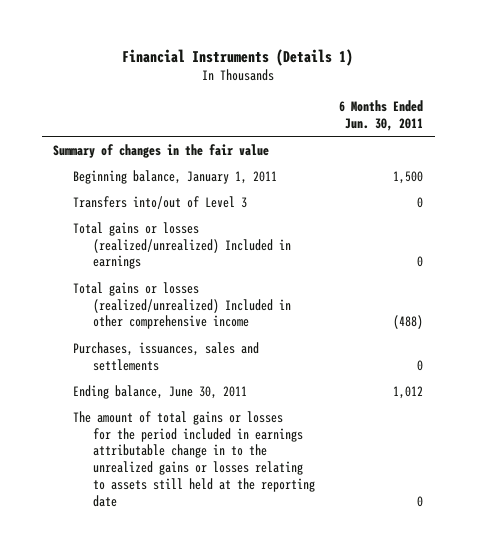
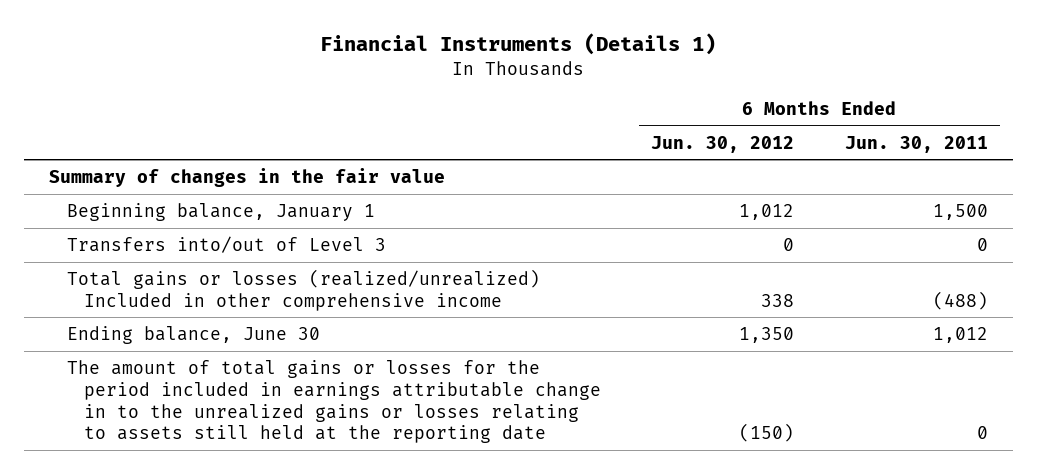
none -> [651,135,795,153] Jun. 30, 2012
[73,169,278,184] Beginning balance, January 1, 2011 -> [66,202,375,221] Beginning balance, January 1
[73,221,292,270] Total gains or losses (realized/unrealized) Included in earnings -> none
[73,341,260,371] Purchases, issuances, sales and settlements -> none
[73,384,248,399] Ending balance, June 30, 2011 -> [66,325,320,344] Ending balance, June 30

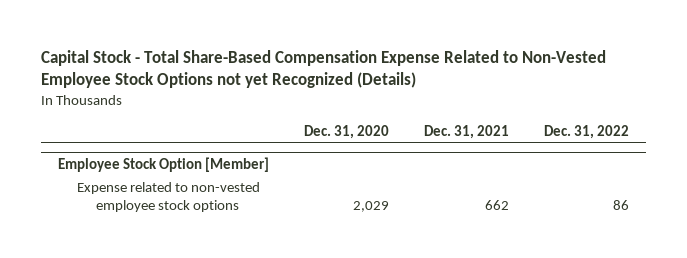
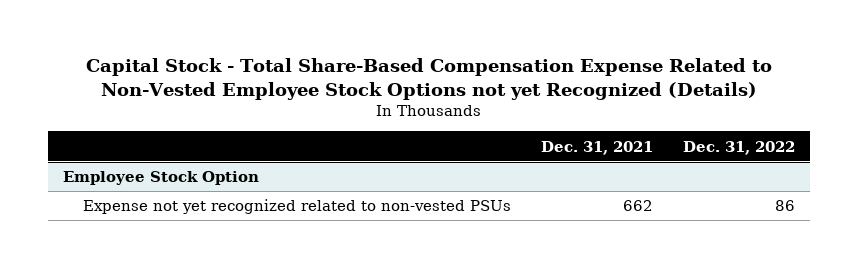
[304,124,390,139] Dec. 31, 2020 -> none
[58,157,270,173] Employee Stock Option [Member] -> [63,171,260,186] Employee Stock Option
[77,182,261,213] Expense related to non-vested employee stock options -> [83,199,512,215] Expense not yet recognized related to non-vested PSUs

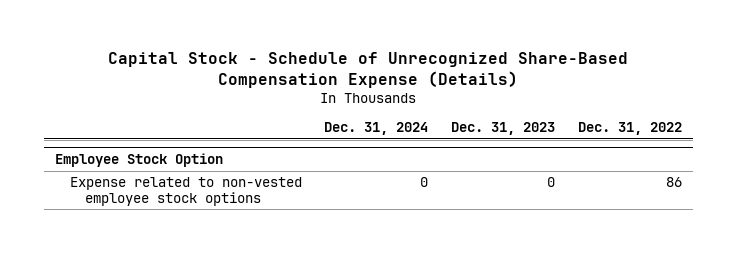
[85,57,772,100] Capital Stock - Total Share-Based Compensation Expense Related to Non-Vested Employee Stock Options not yet Recognized (Details) -> [108,52,629,88] Capital Stock - Schedule of Unrecognized Share-Based Compensation Expense (Details)
[541,140,654,155] Dec. 31, 2021 -> none
none -> [324,122,429,136] Dec. 31, 2024
none -> [450,122,555,136] Dec. 31, 2023
[83,199,512,215] Expense not yet recognized related to non-vested PSUs -> [69,177,302,206] Expense related to non-vested employee stock options

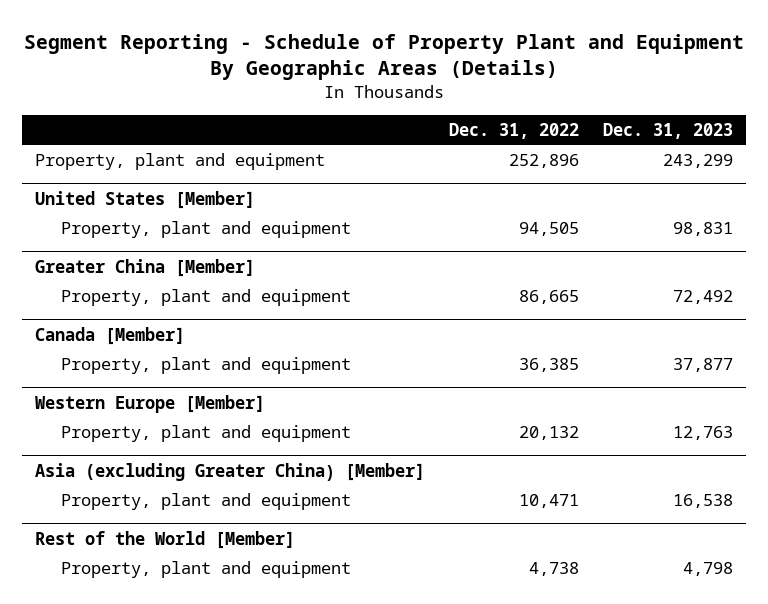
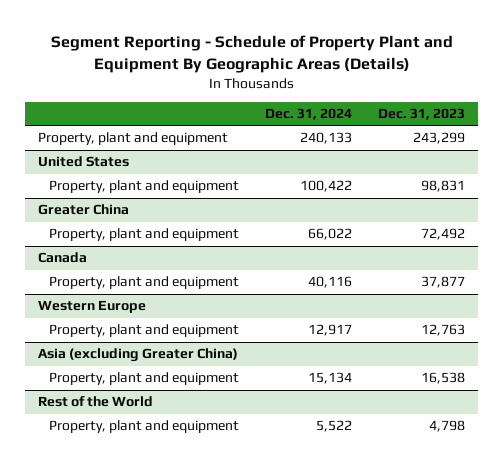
[448,122,579,139] Dec. 31, 2022 -> none
none -> [264,107,352,120] Dec. 31, 2024
[34,190,255,209] United States [Member] -> [38,156,130,168] United States
[34,258,255,277] Greater China [Member] -> [38,204,130,216] Greater China
[34,326,185,345] Canada [Member] -> [38,252,88,264] Canada
[34,394,265,413] Western Europe [Member] -> [38,300,147,314] Western Europe
[34,462,425,481] Asia (excluding Greater China) [Member] -> [38,348,239,363] Asia (excluding Greater China)
[34,530,295,549] Rest of the World [Member] -> [38,396,154,408] Rest of the World

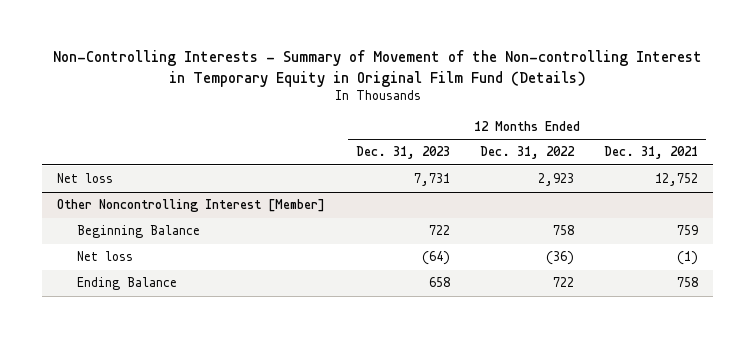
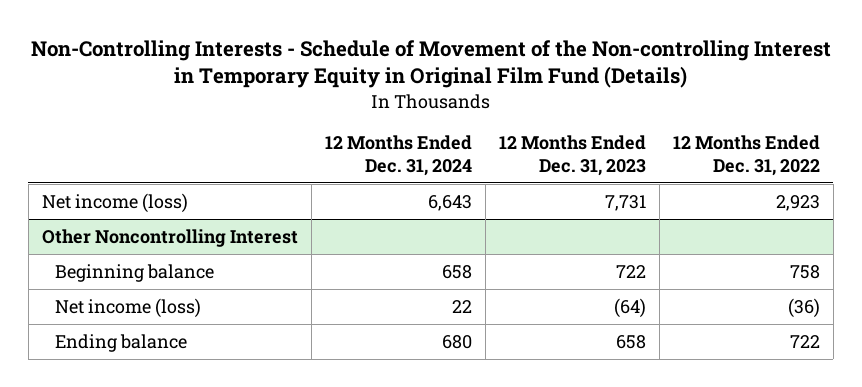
[52,50,702,87] Non-Controlling Interests - Summary of Movement of the Non-controlling Interest in Temporary Equity in Original Film Fund (Details) -> [30,39,831,89] Non-Controlling Interests - Schedule of Movement of the Non-controlling Interest in Temporary Equity in Original Film Fund (Details)
[603,146,698,160] Dec. 31, 2021 -> none
none -> [324,135,472,176] 12 Months Ended Dec. 31, 2024
[57,173,114,184] Net loss -> [41,192,188,213] Net income (loss)
[57,199,326,213] Other Noncontrolling Interest [Member] -> [41,228,298,247] Other Noncontrolling Interest
[76,225,200,239] Beginning Balance -> [54,263,214,282] Beginning balance
[76,251,133,262] Net loss -> [54,297,201,318] Net income (loss)
[76,277,177,291] Ending Balance -> [54,333,187,352] Ending balance

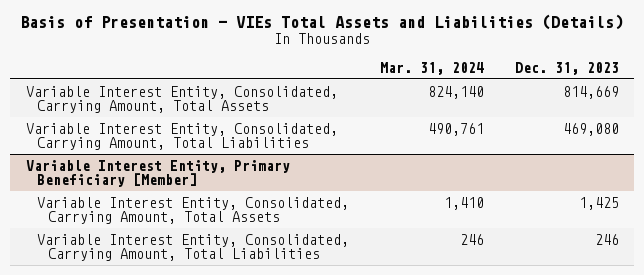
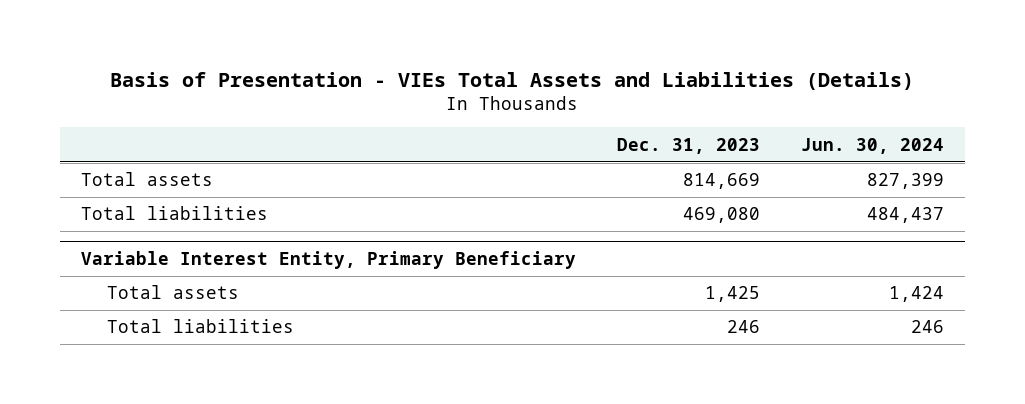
[379,61,484,75] Mar. 31, 2024 -> none
none -> [801,137,945,154] Jun. 30, 2024
[25,85,338,114] Variable Interest Entity, Consolidated, Carrying Amount, Total Assets -> [80,172,213,187] Total assets
[25,122,338,151] Variable Interest Entity, Consolidated, Carrying Amount, Total Liabilities -> [80,206,268,221] Total liabilities
[25,159,290,188] Variable Interest Entity, Primary Beneficiary [Member] -> [80,251,576,270] Variable Interest Entity, Primary Beneficiary
[36,196,349,225] Variable Interest Entity, Consolidated, Carrying Amount, Total Assets -> [106,285,239,300] Total assets
[36,233,349,262] Variable Interest Entity, Consolidated, Carrying Amount, Total Liabilities -> [106,319,294,334] Total liabilities

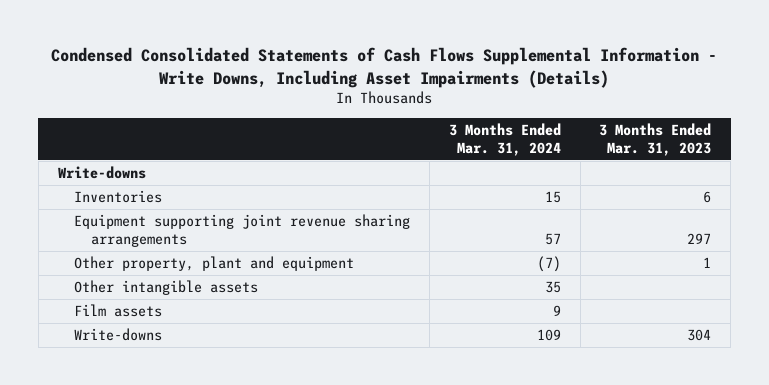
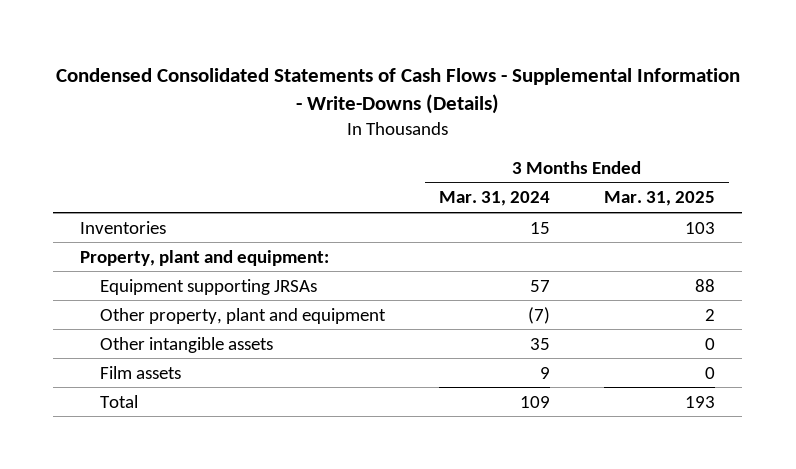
[51,46,718,88] Condensed Consolidated Statements of Cash Flows Supplemental Information - Write Downs, Including Asset Impairments (Details) -> [55,67,740,115] Condensed Consolidated Statements of Cash Flows - Supplemental Information - Write-Downs (Details)
[599,122,712,156] 3 Months Ended Mar. 31, 2023 -> none
none -> [604,191,716,207] Mar. 31, 2025
[57,166,146,180] Write-downs -> none
none -> [80,249,330,266] Property, plant and equipment:
[74,214,411,247] Equipment supporting joint revenue sharing arrangements -> [99,278,317,295] Equipment supporting JRSAs
[74,328,163,342] Write-downs -> [99,394,138,408] Total

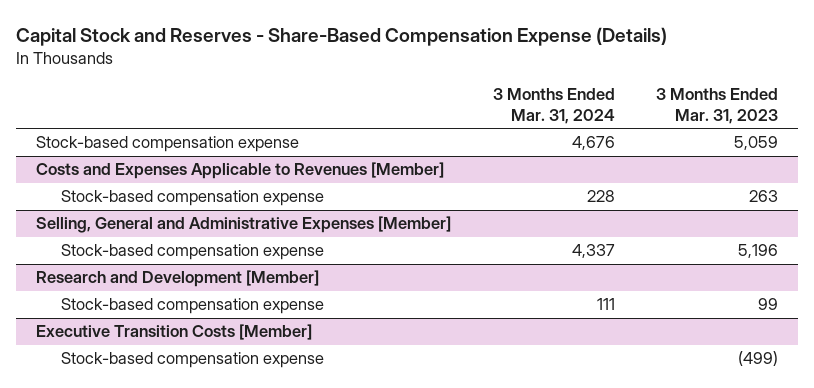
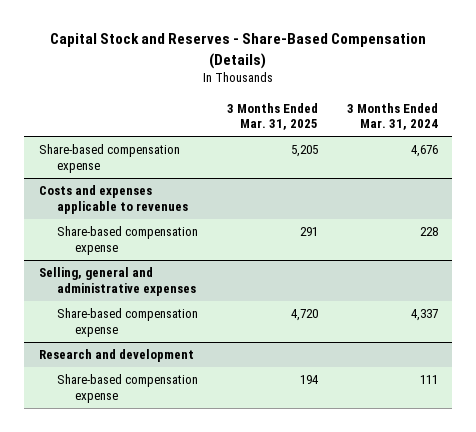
[15,26,667,46] Capital Stock and Reserves - Share-Based Compensation Expense (Details) -> [50,33,427,69] Capital Stock and Reserves - Share-Based Compensation (Details)
[655,87,778,125] 3 Months Ended Mar. 31, 2023 -> none
none -> [226,102,318,131] 3 Months Ended Mar. 31, 2025
[36,324,313,341] Executive Transition Costs [Member] -> none
[61,352,325,369] Stock-based compensation expense -> none
[36,136,300,153] Stock-based compensation expense -> [38,144,180,173] Share-based compensation expense
[36,162,445,180] Costs and Expenses Applicable to Revenues [Member] -> [38,185,188,214] Costs and expenses applicable to revenues
[61,190,325,207] Stock-based compensation expense -> [56,226,198,255] Share-based compensation expense
[36,216,452,234] Selling, General and Administrative Expenses [Member] -> [38,267,196,296] Selling, general and administrative expenses
[61,244,325,261] Stock-based compensation expense -> [56,308,198,337] Share-based compensation expense
[36,270,320,288] Research and Development [Member] -> [38,349,194,363] Research and development
[61,298,325,315] Stock-based compensation expense -> [56,374,198,403] Share-based compensation expense

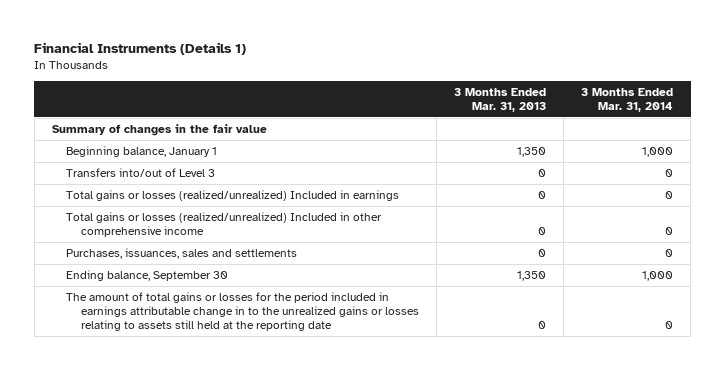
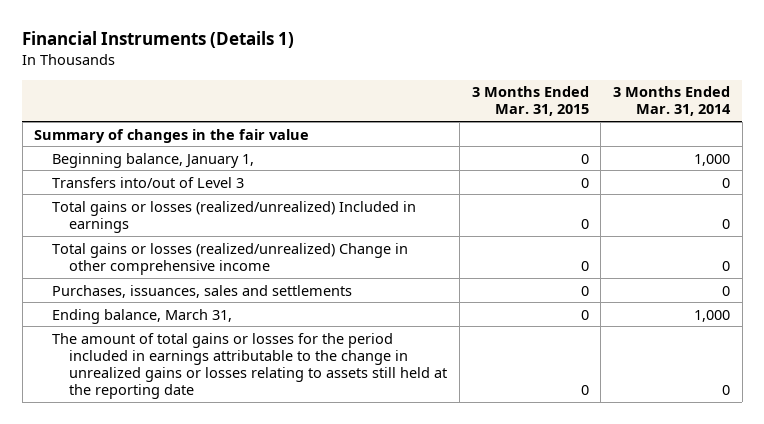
[453,87,546,112] 3 Months Ended Mar. 31, 2013 -> none
none -> [471,86,589,117] 3 Months Ended Mar. 31, 2015
[66,146,218,158] Beginning balance, January 1 -> [51,152,254,168] Beginning balance, January 1,
[66,212,383,238] Total gains or losses (realized/unrealized) Included in other comprehensive income -> [51,242,408,275] Total gains or losses (realized/unrealized) Change in other comprehensive income
[66,270,229,282] Ending balance, September 30 -> [51,308,232,324] Ending balance, March 31,
[66,292,419,332] The amount of total gains or losses for the period included in earnings attributable change in to the unrealized gains or losses relating to assets still held at the reporting date -> [51,332,447,400] The amount of total gains or losses for the period included in earnings attributable to the change in unrealized gains or losses relating to assets still held at the reporting date

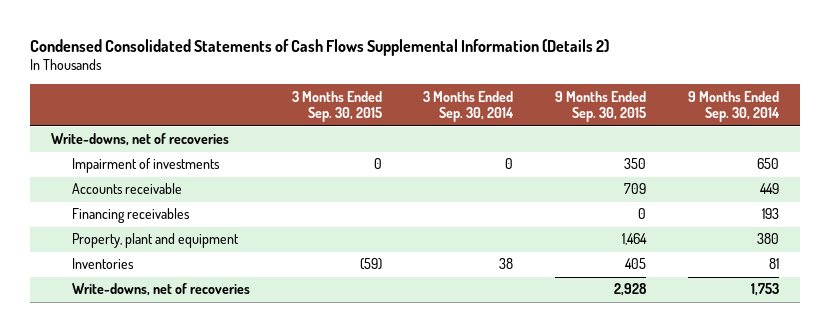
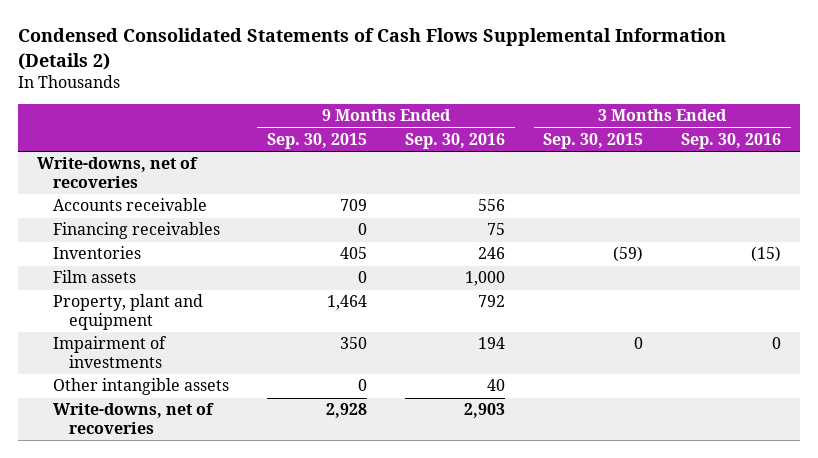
[423,90,515,123] 3 Months Ended Sep. 30, 2014 -> none
[687,90,780,123] 9 Months Ended Sep. 30, 2014 -> none
none -> [405,132,506,149] Sep. 30, 2016
none -> [681,132,782,149] Sep. 30, 2016
none -> [52,270,136,284] Film assets
[71,233,239,249] Property, plant and equipment -> [52,294,203,331] Property, plant and equipment
[71,158,220,174] Impairment of investments -> [52,336,167,369] Impairment of investments
none -> [52,378,229,396] Other intangible assets

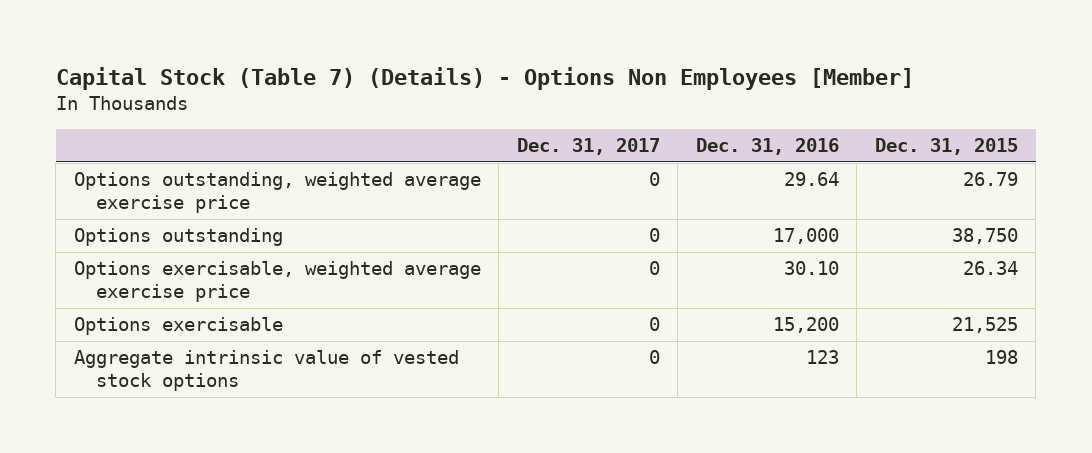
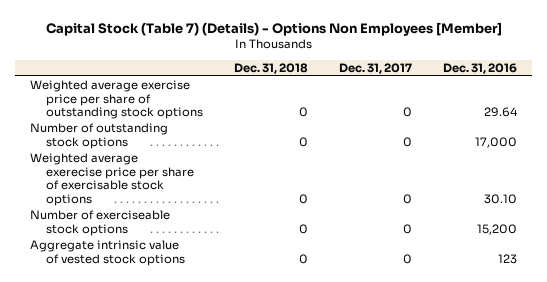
[874,137,1018,155] Dec. 31, 2015 -> none
none -> [234,62,309,74] Dec. 31, 2018
[73,172,481,213] Options outstanding, weighted average exercise price -> [30,80,204,120] Weighted average exercise price per share of outstanding stock options
[73,228,283,247] Options outstanding -> [30,123,169,149] Number of outstanding stock options
[73,261,481,302] Options exercisable, weighted average exercise price -> [30,153,195,206] Weighted average exerecise price per share of exercisable stock options
[73,317,283,336] Options exercisable -> [30,210,171,236] Number of exerciseable stock options

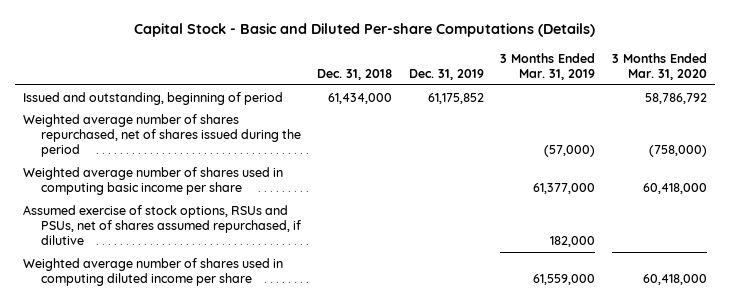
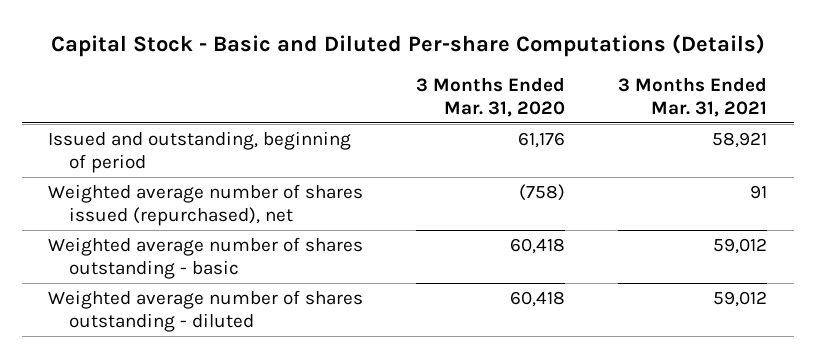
[317,69,393,81] Dec. 31, 2018 -> none
[408,69,484,81] Dec. 31, 2019 -> none
[500,52,596,81] 3 Months Ended Mar. 31, 2019 -> none
none -> [618,76,768,117] 3 Months Ended Mar. 31, 2021
[22,204,301,246] Assumed exercise of stock options, RSUs and PSUs, net of shares assumed repurchased, if dilutive -> none
[645,92,708,104] 58,786,792 -> [518,131,566,148] 61,176
[22,113,301,158] Weighted average number of shares repurchased, net of shares issued during the period -> [48,183,364,226] Weighted average number of shares issued (repurchased), net
[649,145,708,158] (758,000) -> [519,183,566,201] (758)
[22,166,283,196] Weighted average number of shares used in computing basic income per share -> [48,236,364,279] Weighted average number of shares outstanding - basic
[643,183,708,195] 60,418,000 -> [510,237,566,254] 60,418
[22,257,283,287] Weighted average number of shares used in computing diluted income per share -> [48,289,364,332] Weighted average number of shares outstanding - diluted
[643,274,708,286] 60,418,000 -> [510,290,566,307] 60,418

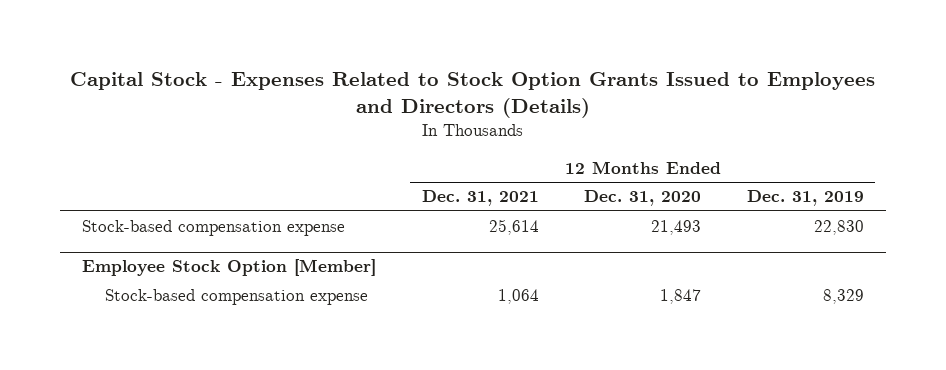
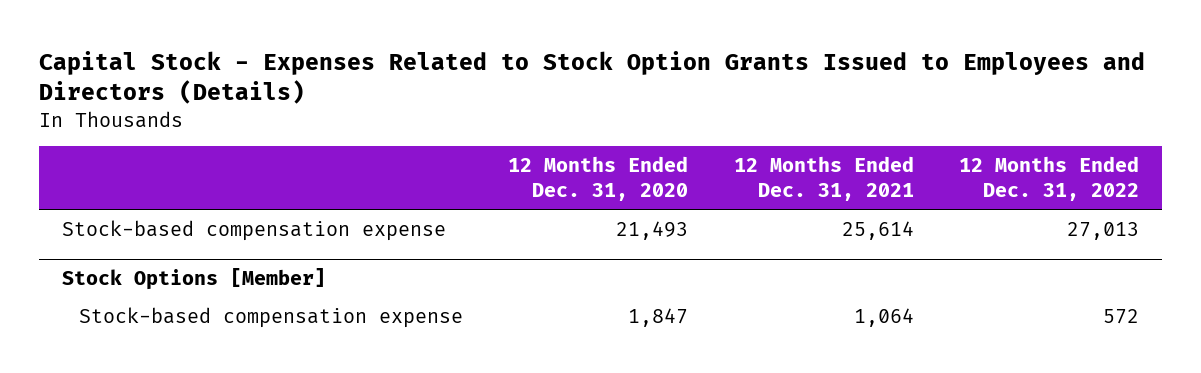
[746,190,864,207] Dec. 31, 2019 -> none
none -> [958,155,1139,202] 12 Months Ended Dec. 31, 2022
[82,259,377,277] Employee Stock Option [Member] -> [62,268,327,291] Stock Options [Member]

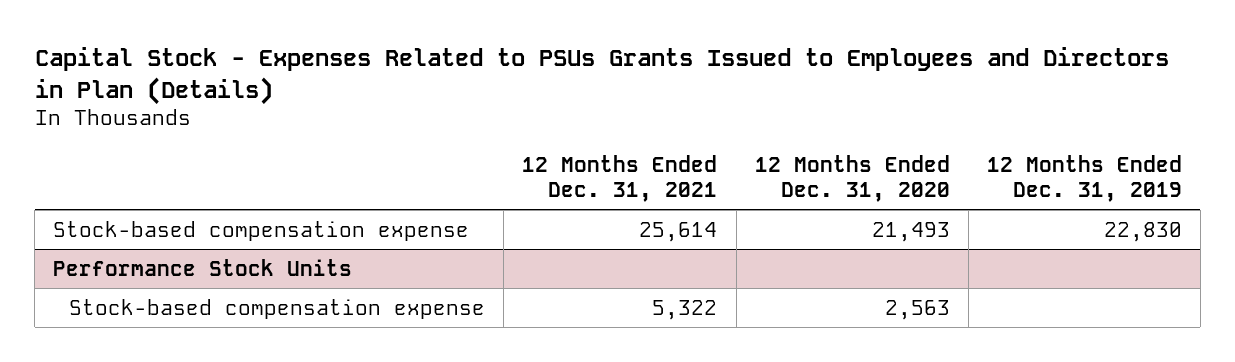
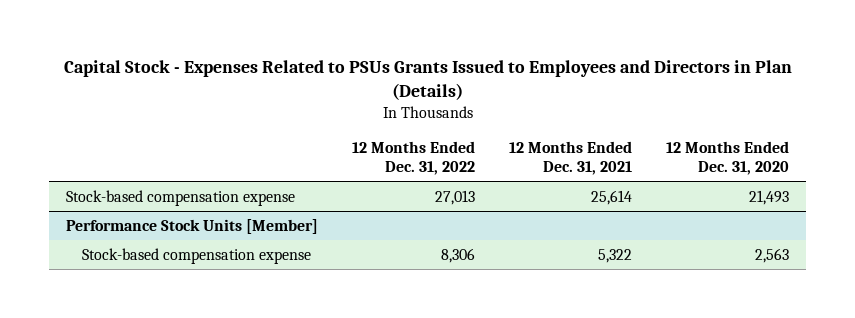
[986,155,1182,203] 12 Months Ended Dec. 31, 2019 -> none
none -> [351,141,475,176] 12 Months Ended Dec. 31, 2022
[53,258,353,276] Performance Stock Units -> [65,218,318,234] Performance Stock Units [Member]

